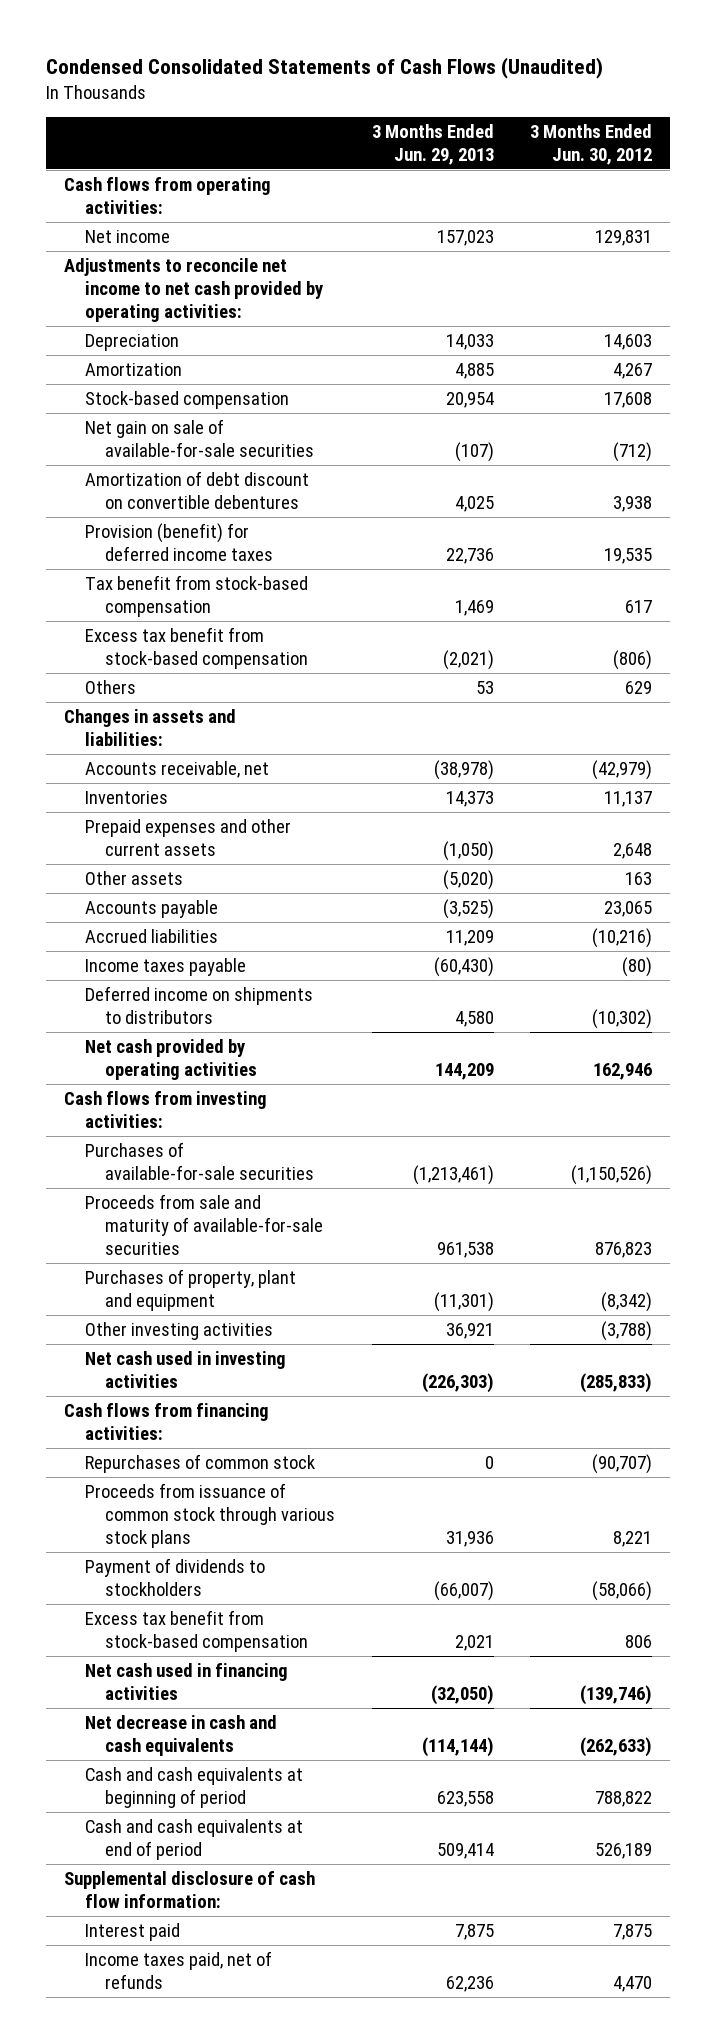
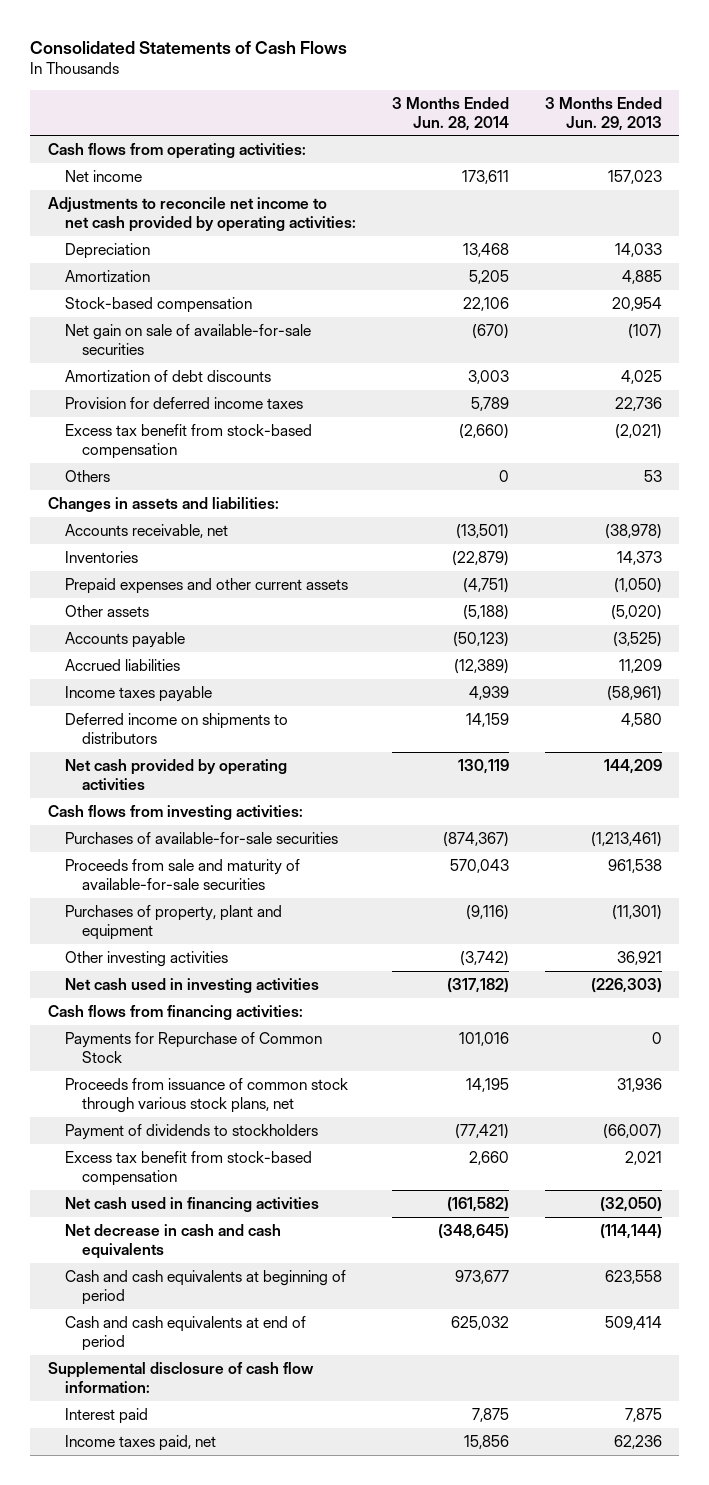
[45,57,603,80] Condensed Consolidated Statements of Cash Flows (Unaudited) -> [29,40,347,54] Consolidated Statements of Cash Flows
[529,123,652,165] 3 Months Ended Jun. 30, 2012 -> none
none -> [391,96,509,131] 3 Months Ended Jun. 28, 2014
[84,574,308,617] Tax benefit from stock-based compensation -> none
[84,470,309,509] Amortization of debt discount on convertible debentures -> [64,370,271,383] Amortization of debt discounts
[84,522,274,561] Provision (benefit) for deferred income taxes -> [64,397,303,410] Provision for deferred income taxes
[433,956,494,977] (60,430) -> [606,686,662,702] (58,961)
[84,1453,315,1473] Repurchases of common stock -> [64,1032,322,1063] Payments for Repurchase of Common Stock
[84,1482,336,1548] Proceeds from issuance of common stock through various stock plans -> [64,1078,348,1113] Proceeds from issuance of common stock through various stock plans, net
[84,1950,272,1989] Income taxes paid, net of refunds -> [64,1435,216,1452] Income taxes paid, net

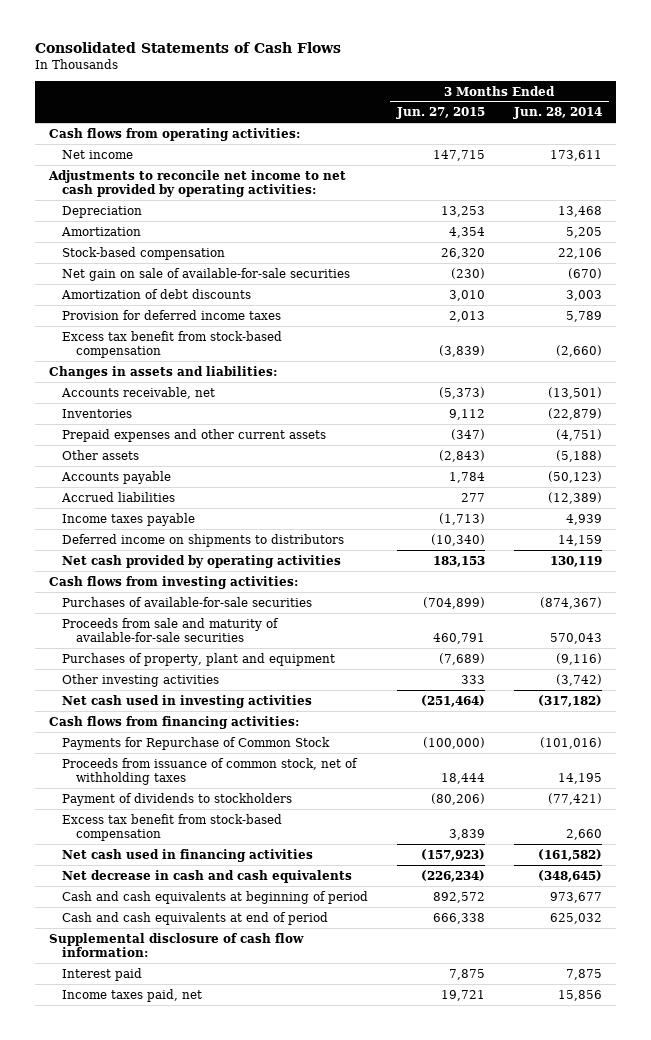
[544,96,662,131] 3 Months Ended Jun. 29, 2013 -> none
none -> [395,107,485,120] Jun. 27, 2015
[64,470,110,483] Others -> none
[458,1032,509,1047] 101,016 -> [539,736,602,749] (101,016)
[64,1078,348,1113] Proceeds from issuance of common stock through various stock plans, net -> [62,757,359,786] Proceeds from issuance of common stock, net of withholding taxes

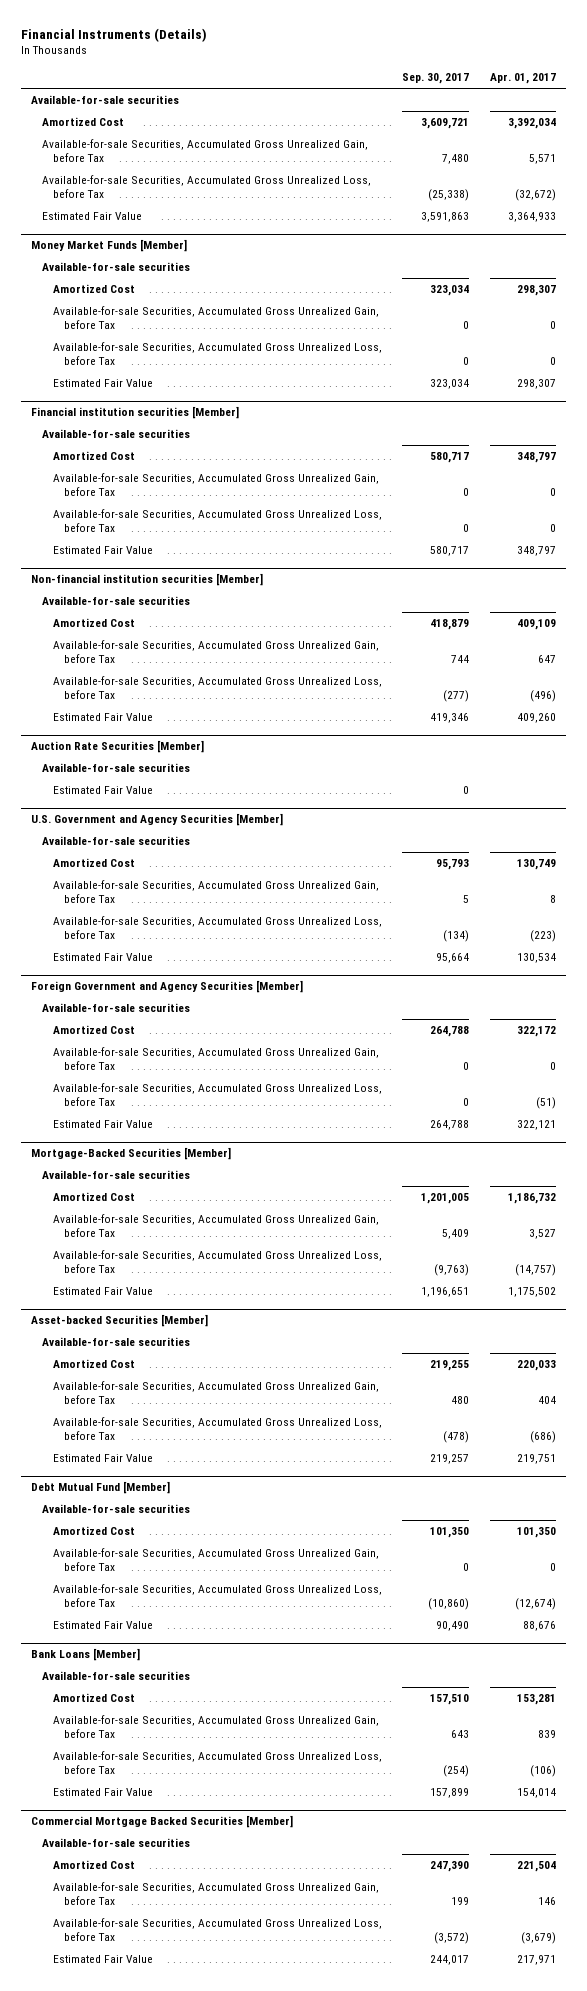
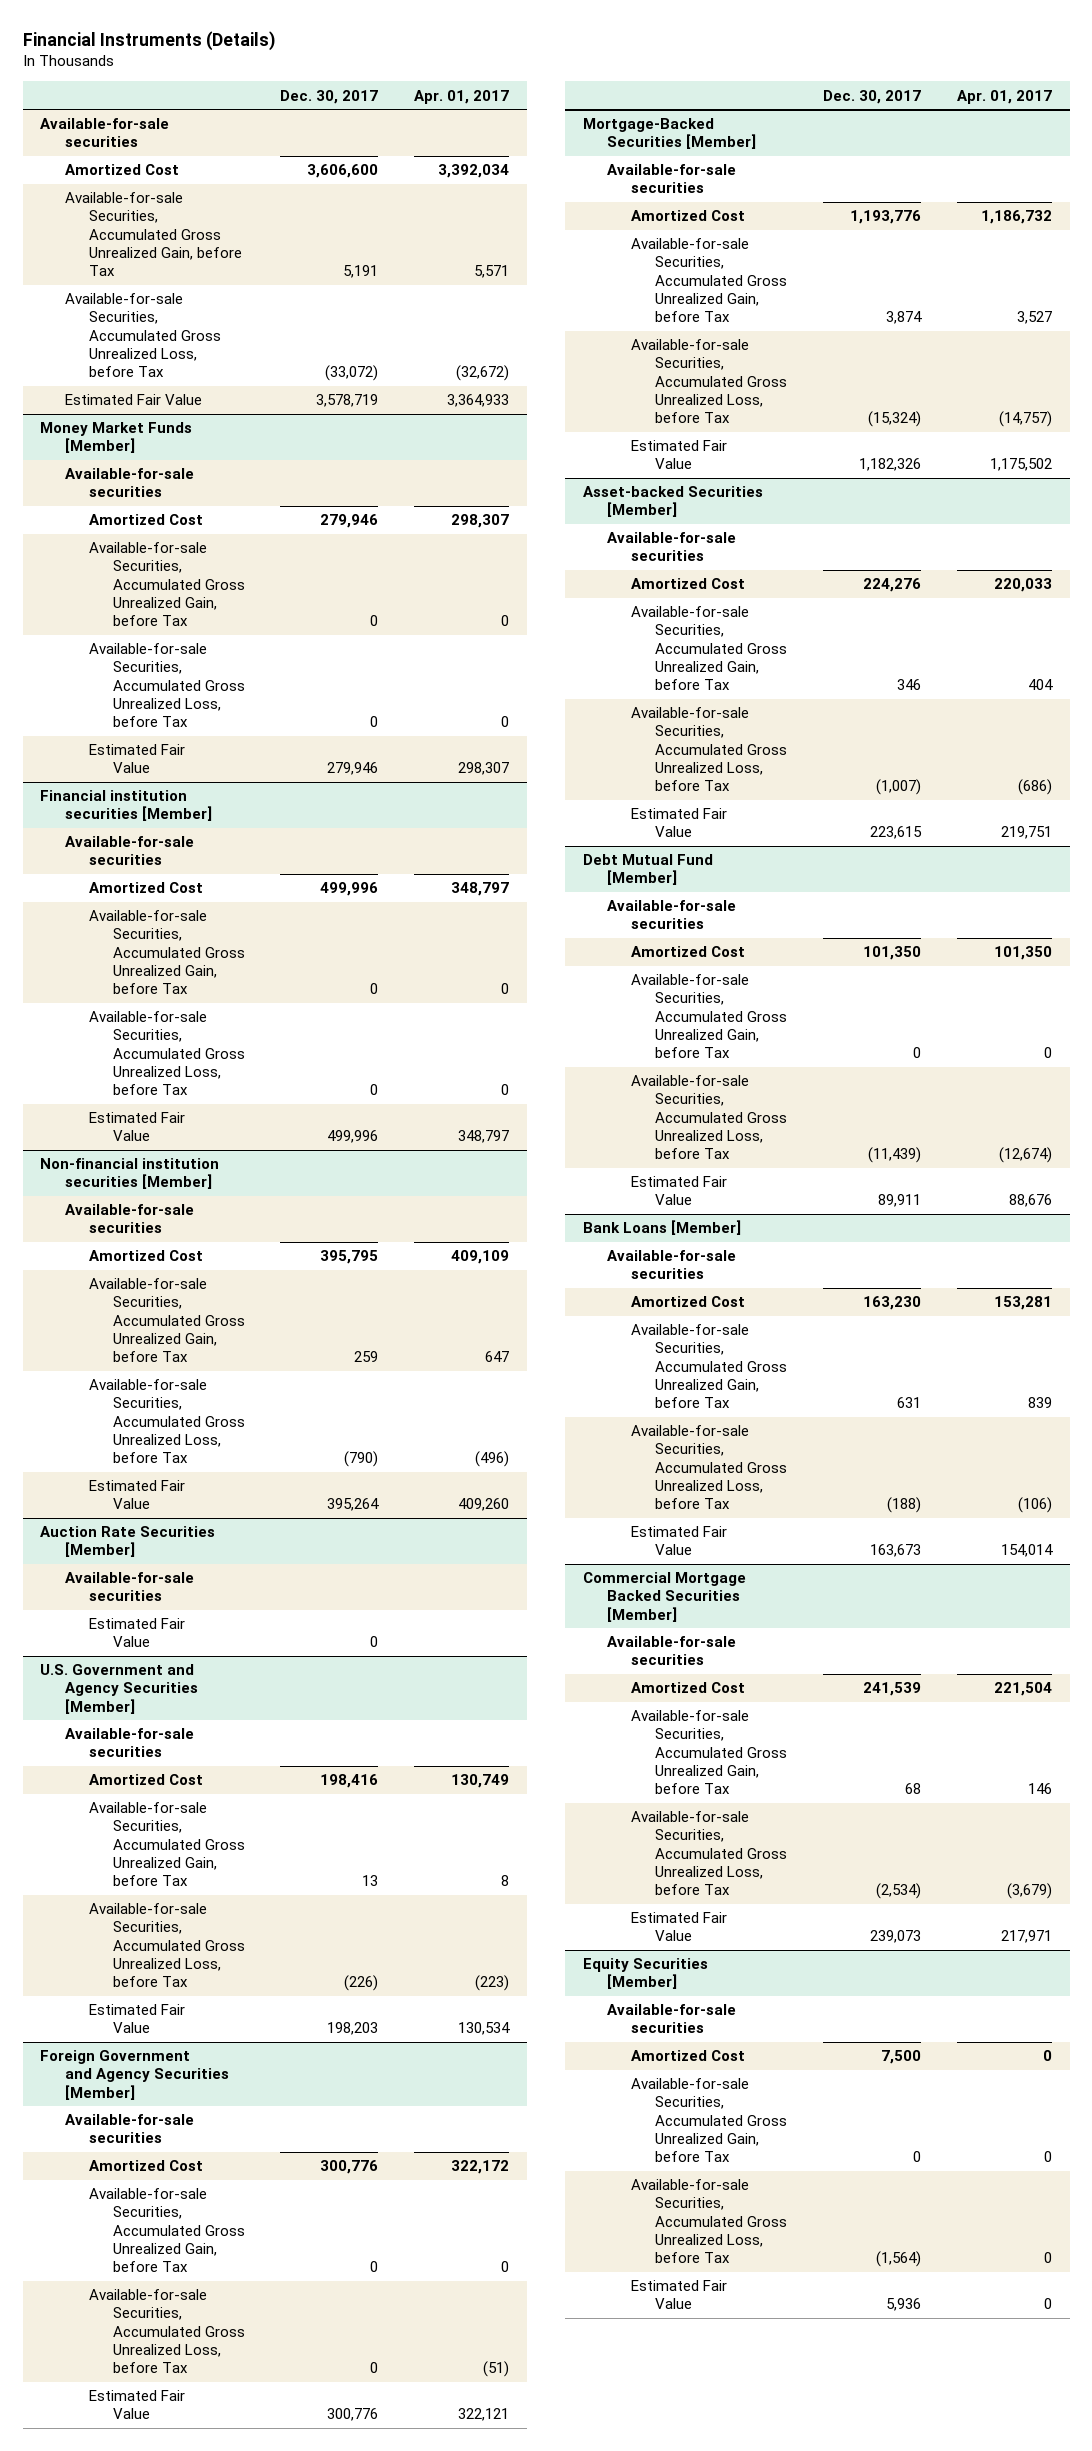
[402,73,470,85] Sep. 30, 2017 -> none
none -> [280,89,379,104] Dec. 30, 2017
none -> [582,1958,708,1990] Equity Securities [Member]
none -> [606,2004,736,2034] Available-for-sale securities
none -> [630,2050,745,2062] Amortized Cost
none -> [630,2078,787,2163] Available-for-sale Securities, Accumulated Gross Unrealized Gain, before Tax
none -> [630,2179,787,2264] Available-for-sale Securities, Accumulated Gross Unrealized Loss, before Tax
none -> [630,2280,727,2310] Estimated Fair Value

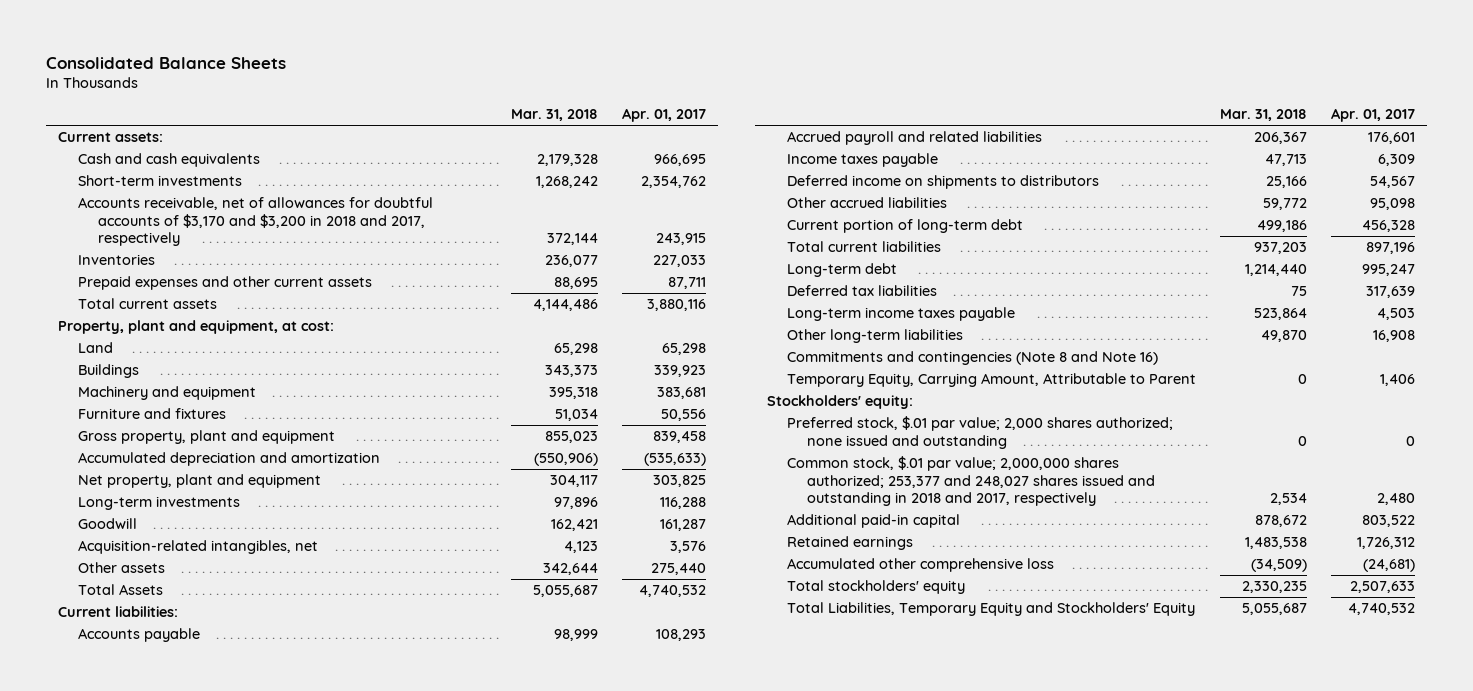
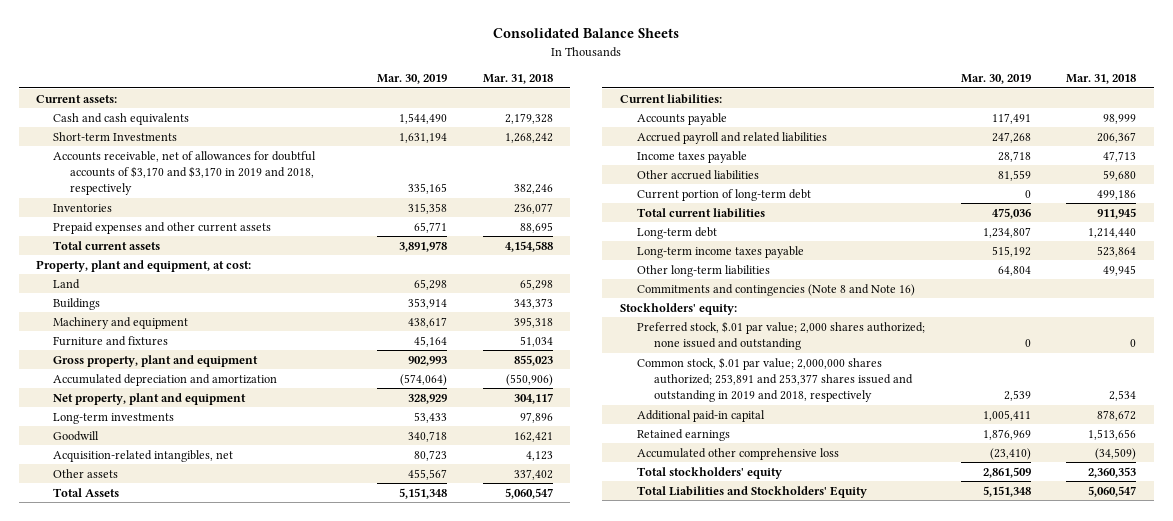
[622,108,707,123] Apr. 01, 2017 -> none
none -> [376,74,447,85] Mar. 30, 2019
[77,175,242,187] Short-term investments -> [53,131,178,141] Short-term Investments
[77,197,433,246] Accounts receivable, net of allowances for doubtful accounts of $3,170 and $3,200 in 2018 and 2017, respectively -> [53,150,317,196] Accounts receivable, net of allowances for doubtful accounts of $3,170 and $3,170 in 2019 and 2018, respectively
[547,232,599,245] 372,144 -> [513,184,553,195] 382,246
[533,299,599,312] 4,144,486 -> [504,240,553,252] 4,154,588
[543,563,599,576] 342,644 -> [513,468,553,480] 337,402
[533,585,599,598] 5,055,687 -> [504,487,553,499] 5,060,547
[786,175,1099,190] Deferred income on shipments to distributors -> none
[1262,198,1307,211] 59,772 -> [1103,169,1137,181] 59,680
[1253,242,1307,255] 937,203 -> [1097,207,1137,219] 911,945
[786,285,937,297] Deferred tax liabilities -> none
[1260,330,1307,343] 49,870 -> [1103,264,1137,276] 49,945
[786,373,1196,388] Temporary Equity, Carrying Amount, Attributable to Parent -> none
[786,456,1155,506] Common stock, $.01 par value; 2,000,000 shares authorized; 253,377 and 248,027 shares issued and outstanding in 2018 and 2017, respectively -> [636,356,913,403] Common stock, $.01 par value; 2,000,000 shares authorized; 253,891 and 253,377 shares issued and outstanding in 2019 and 2018, respectively
[1244,537,1307,550] 1,483,538 -> [1088,428,1137,440] 1,513,656
[1241,581,1307,594] 2,330,235 -> [1088,466,1137,478] 2,360,353
[786,602,1195,617] Total Liabilities, Temporary Equity and Stockholders' Equity -> [636,485,867,498] Total Liabilities and Stockholders' Equity
[1241,603,1307,616] 5,055,687 -> [1088,485,1137,497] 5,060,547

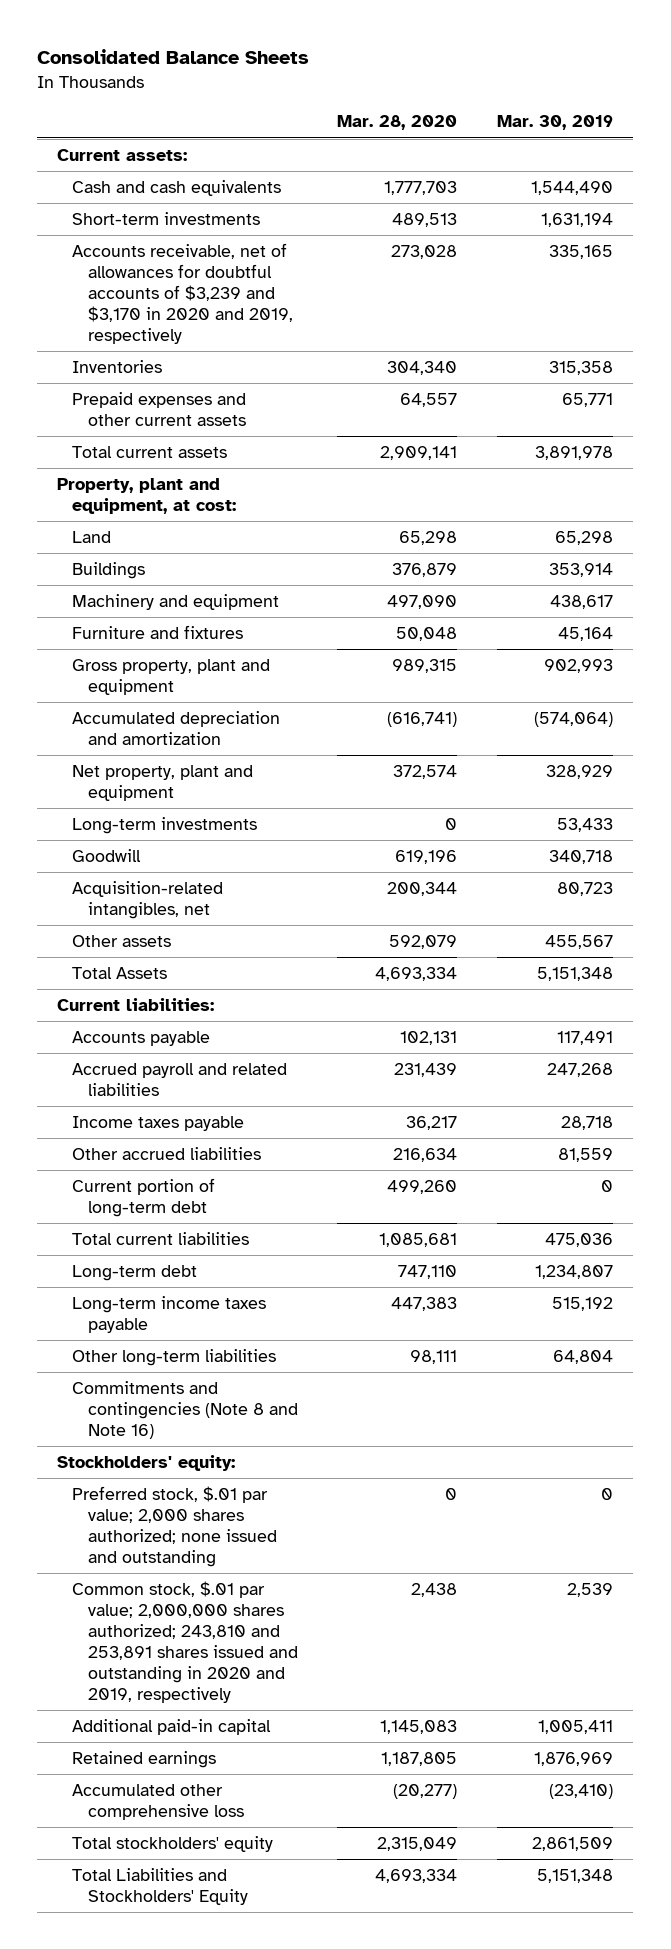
[482,74,553,85] Mar. 31, 2018 -> none
none -> [337,115,458,131] Mar. 28, 2020
[53,131,178,141] Short-term Investments -> [72,211,261,225] Short-term investments
[53,150,317,196] Accounts receivable, net of allowances for doubtful accounts of $3,170 and $3,170 in 2019 and 2018, respectively -> [72,242,293,344] Accounts receivable, net of allowances for doubtful accounts of $3,239 and $3,170 in 2020 and 2019, respectively
[636,356,913,403] Common stock, $.01 par value; 2,000,000 shares authorized; 253,891 and 253,377 shares issued and outstanding in 2019 and 2018, respectively -> [72,1580,298,1703] Common stock, $.01 par value; 2,000,000 shares authorized; 243,810 and 253,891 shares issued and outstanding in 2020 and 2019, respectively

